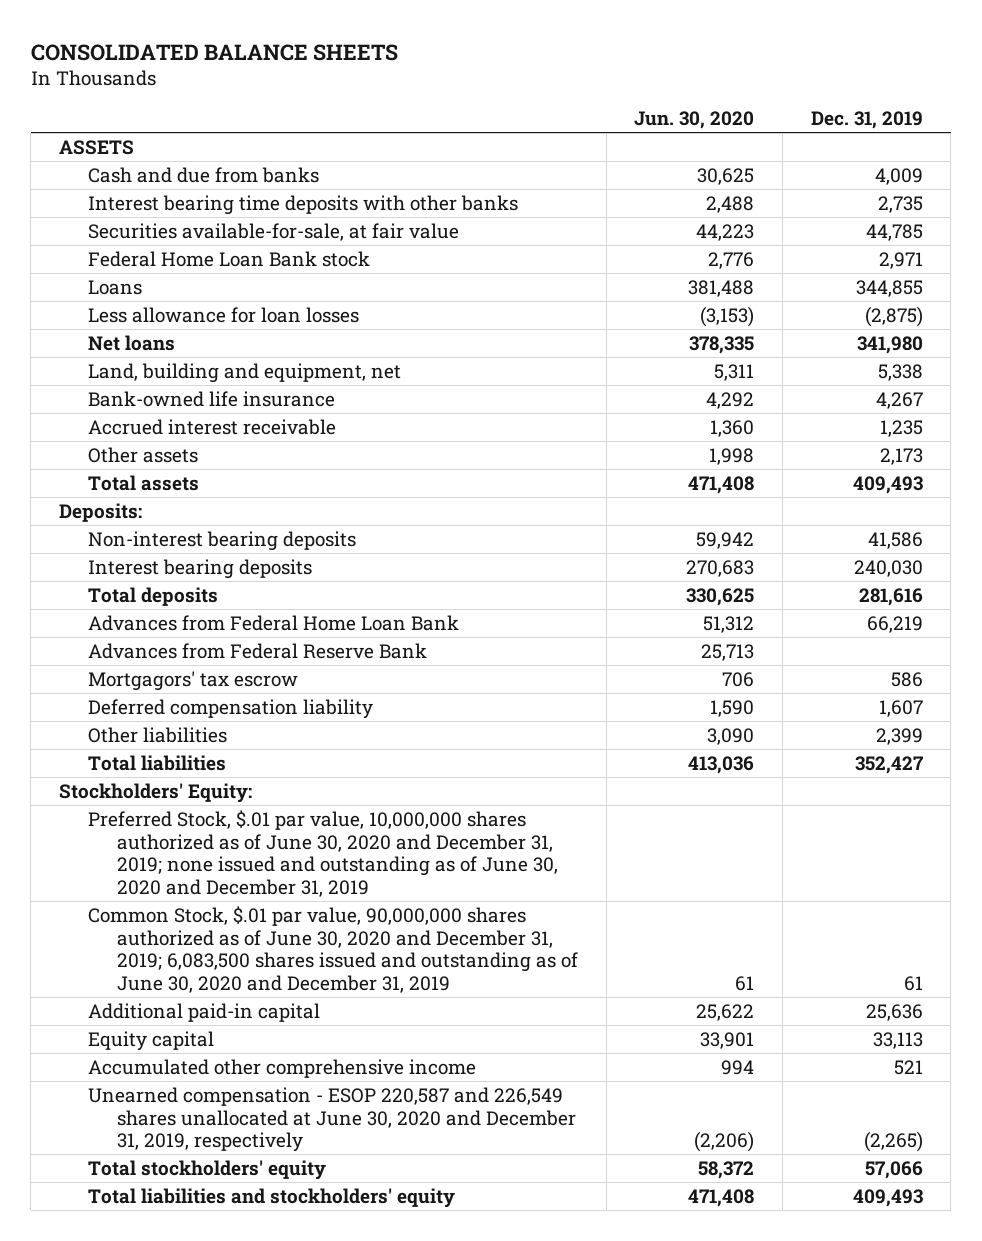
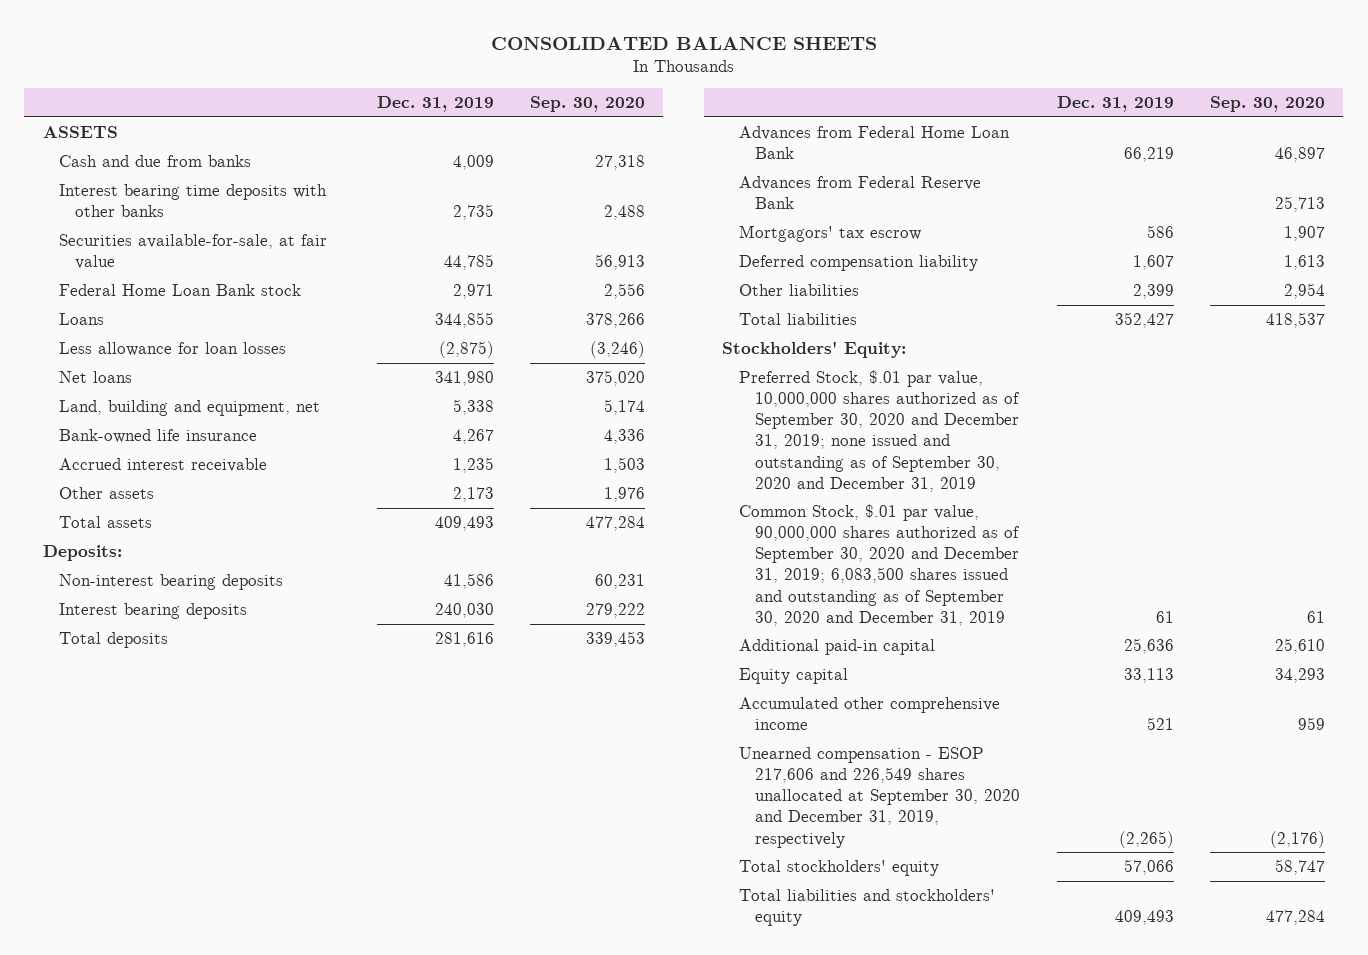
[634,111,755,130] Jun. 30, 2020 -> none
none -> [530,96,646,113] Sep. 30, 2020
[87,809,558,897] Preferred Stock, $.01 par value, 10,000,000 shares authorized as of June 30, 2020 and December 31, 2019; none issued and outstanding as of June 30, 2020 and December 31, 2019 -> [738,369,1021,492] Preferred Stock, $.01 par value, 10,000,000 shares authorized as of September 30, 2020 and December 31, 2019; none issued and outstanding as of September 30, 2020 and December 31, 2019
[87,905,578,993] Common Stock, $.01 par value, 90,000,000 shares authorized as of June 30, 2020 and December 31, 2019; 6,083,500 shares issued and outstanding as of June 30, 2020 and December 31, 2019 -> [738,503,1021,626] Common Stock, $.01 par value, 90,000,000 shares authorized as of September 30, 2020 and December 31, 2019; 6,083,500 shares issued and outstanding as of September 30, 2020 and December 31, 2019
[87,1086,576,1153] Unearned compensation - ESOP 220,587 and 226,549 shares unallocated at June 30, 2020 and December 31, 2019, respectively -> [738,746,1021,848] Unearned compensation - ESOP 217,606 and 226,549 shares unallocated at September 30, 2020 and December 31, 2019, respectively

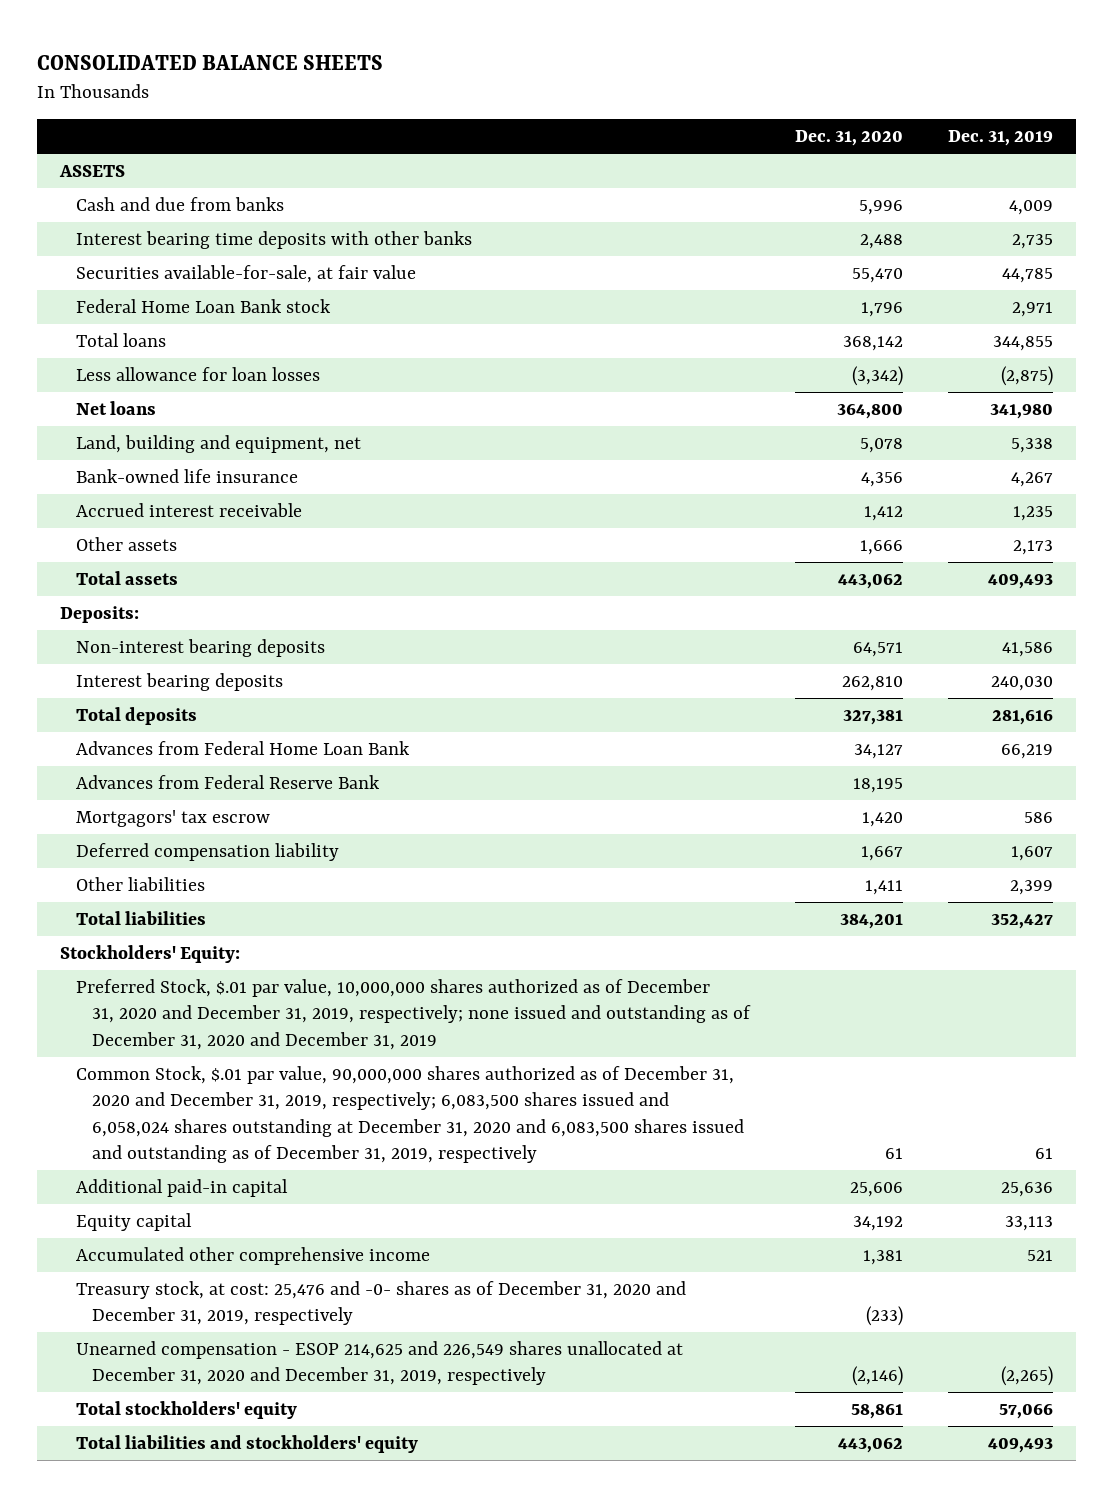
[530,96,646,113] Sep. 30, 2020 -> none
none -> [795,130,904,147] Dec. 31, 2020
[58,312,104,325] Loans -> [76,332,167,347] Total loans
[738,369,1021,492] Preferred Stock, $.01 par value, 10,000,000 shares authorized as of September 30, 2020 and December 31, 2019; none issued and outstanding as of September 30, 2020 and December 31, 2019 -> [76,978,752,1050] Preferred Stock, $.01 par value, 10,000,000 shares authorized as of December 31, 2020 and December 31, 2019, respectively; none issued and outstanding as of December 31, 2020 and December 31, 2019
[738,503,1021,626] Common Stock, $.01 par value, 90,000,000 shares authorized as of September 30, 2020 and December 31, 2019; 6,083,500 shares issued and outstanding as of September 30, 2020 and December 31, 2019 -> [76,1065,745,1163] Common Stock, $.01 par value, 90,000,000 shares authorized as of December 31, 2020 and December 31, 2019, respectively; 6,083,500 shares issued and 6,058,024 shares outstanding at December 31, 2020 and 6,083,500 shares issued and outstanding as of December 31, 2019, respectively
none -> [76,1280,687,1326] Treasury stock, at cost: 25,476 and -0- shares as of December 31, 2020 and December 31, 2019, respectively
[738,746,1021,848] Unearned compensation - ESOP 217,606 and 226,549 shares unallocated at September 30, 2020 and December 31, 2019, respectively -> [76,1340,684,1386] Unearned compensation - ESOP 214,625 and 226,549 shares unallocated at December 31, 2020 and December 31, 2019, respectively

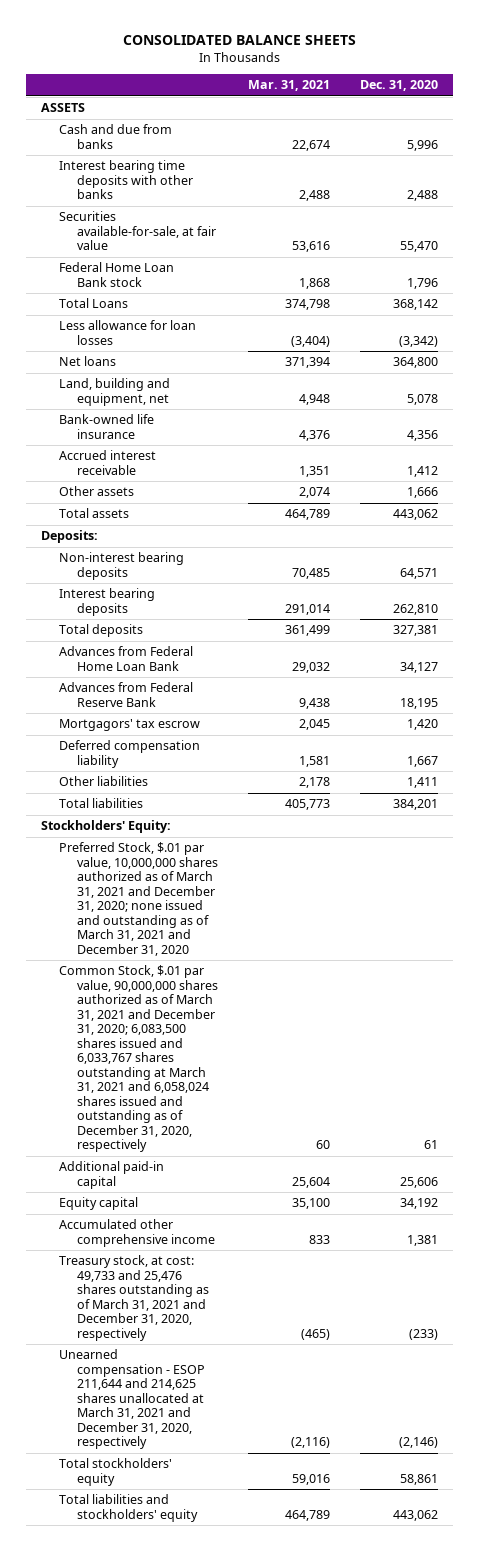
[948,130,1054,147] Dec. 31, 2019 -> none
none -> [248,80,331,92] Mar. 31, 2021
[76,332,167,347] Total loans -> [59,298,129,309] Total Loans
[76,978,752,1050] Preferred Stock, $.01 par value, 10,000,000 shares authorized as of December 31, 2020 and December 31, 2019, respectively; none issued and outstanding as of December 31, 2020 and December 31, 2019 -> [59,842,219,956] Preferred Stock, $.01 par value, 10,000,000 shares authorized as of March 31, 2021 and December 31, 2020; none issued and outstanding as of March 31, 2021 and December 31, 2020
[76,1065,745,1163] Common Stock, $.01 par value, 90,000,000 shares authorized as of December 31, 2020 and December 31, 2019, respectively; 6,083,500 shares issued and 6,058,024 shares outstanding at December 31, 2020 and 6,083,500 shares issued and outstanding as of December 31, 2019, respectively -> [59,965,219,1153] Common Stock, $.01 par value, 90,000,000 shares authorized as of March 31, 2021 and December 31, 2020; 6,083,500 shares issued and 6,033,767 shares outstanding at March 31, 2021 and 6,058,024 shares issued and outstanding as of December 31, 2020, respectively
[76,1280,687,1326] Treasury stock, at cost: 25,476 and -0- shares as of December 31, 2020 and December 31, 2019, respectively -> [59,1255,210,1341] Treasury stock, at cost: 49,733 and 25,476 shares outstanding as of March 31, 2021 and December 31, 2020, respectively
[76,1340,684,1386] Unearned compensation - ESOP 214,625 and 226,549 shares unallocated at December 31, 2020 and December 31, 2019, respectively -> [59,1349,206,1450] Unearned compensation - ESOP 211,644 and 214,625 shares unallocated at March 31, 2021 and December 31, 2020, respectively

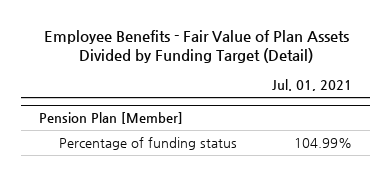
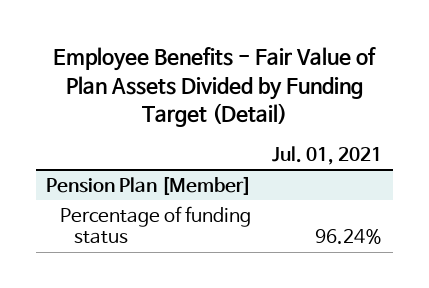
[294,137,353,148] 104.99% -> [315,229,383,245] 96.24%

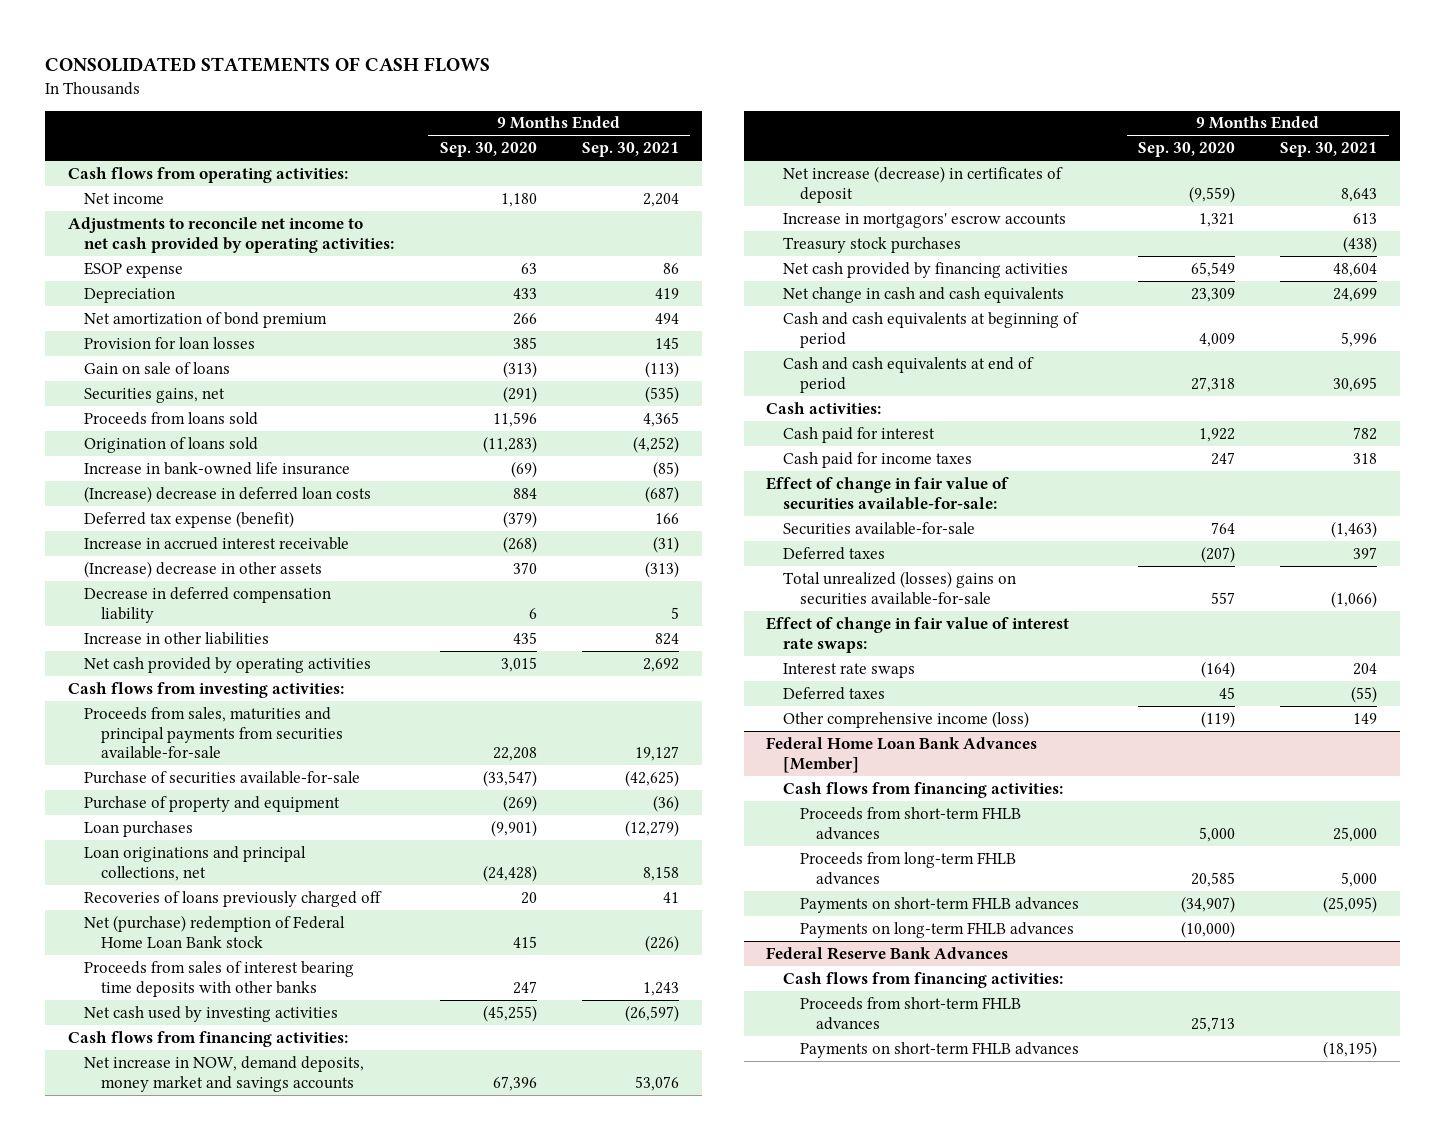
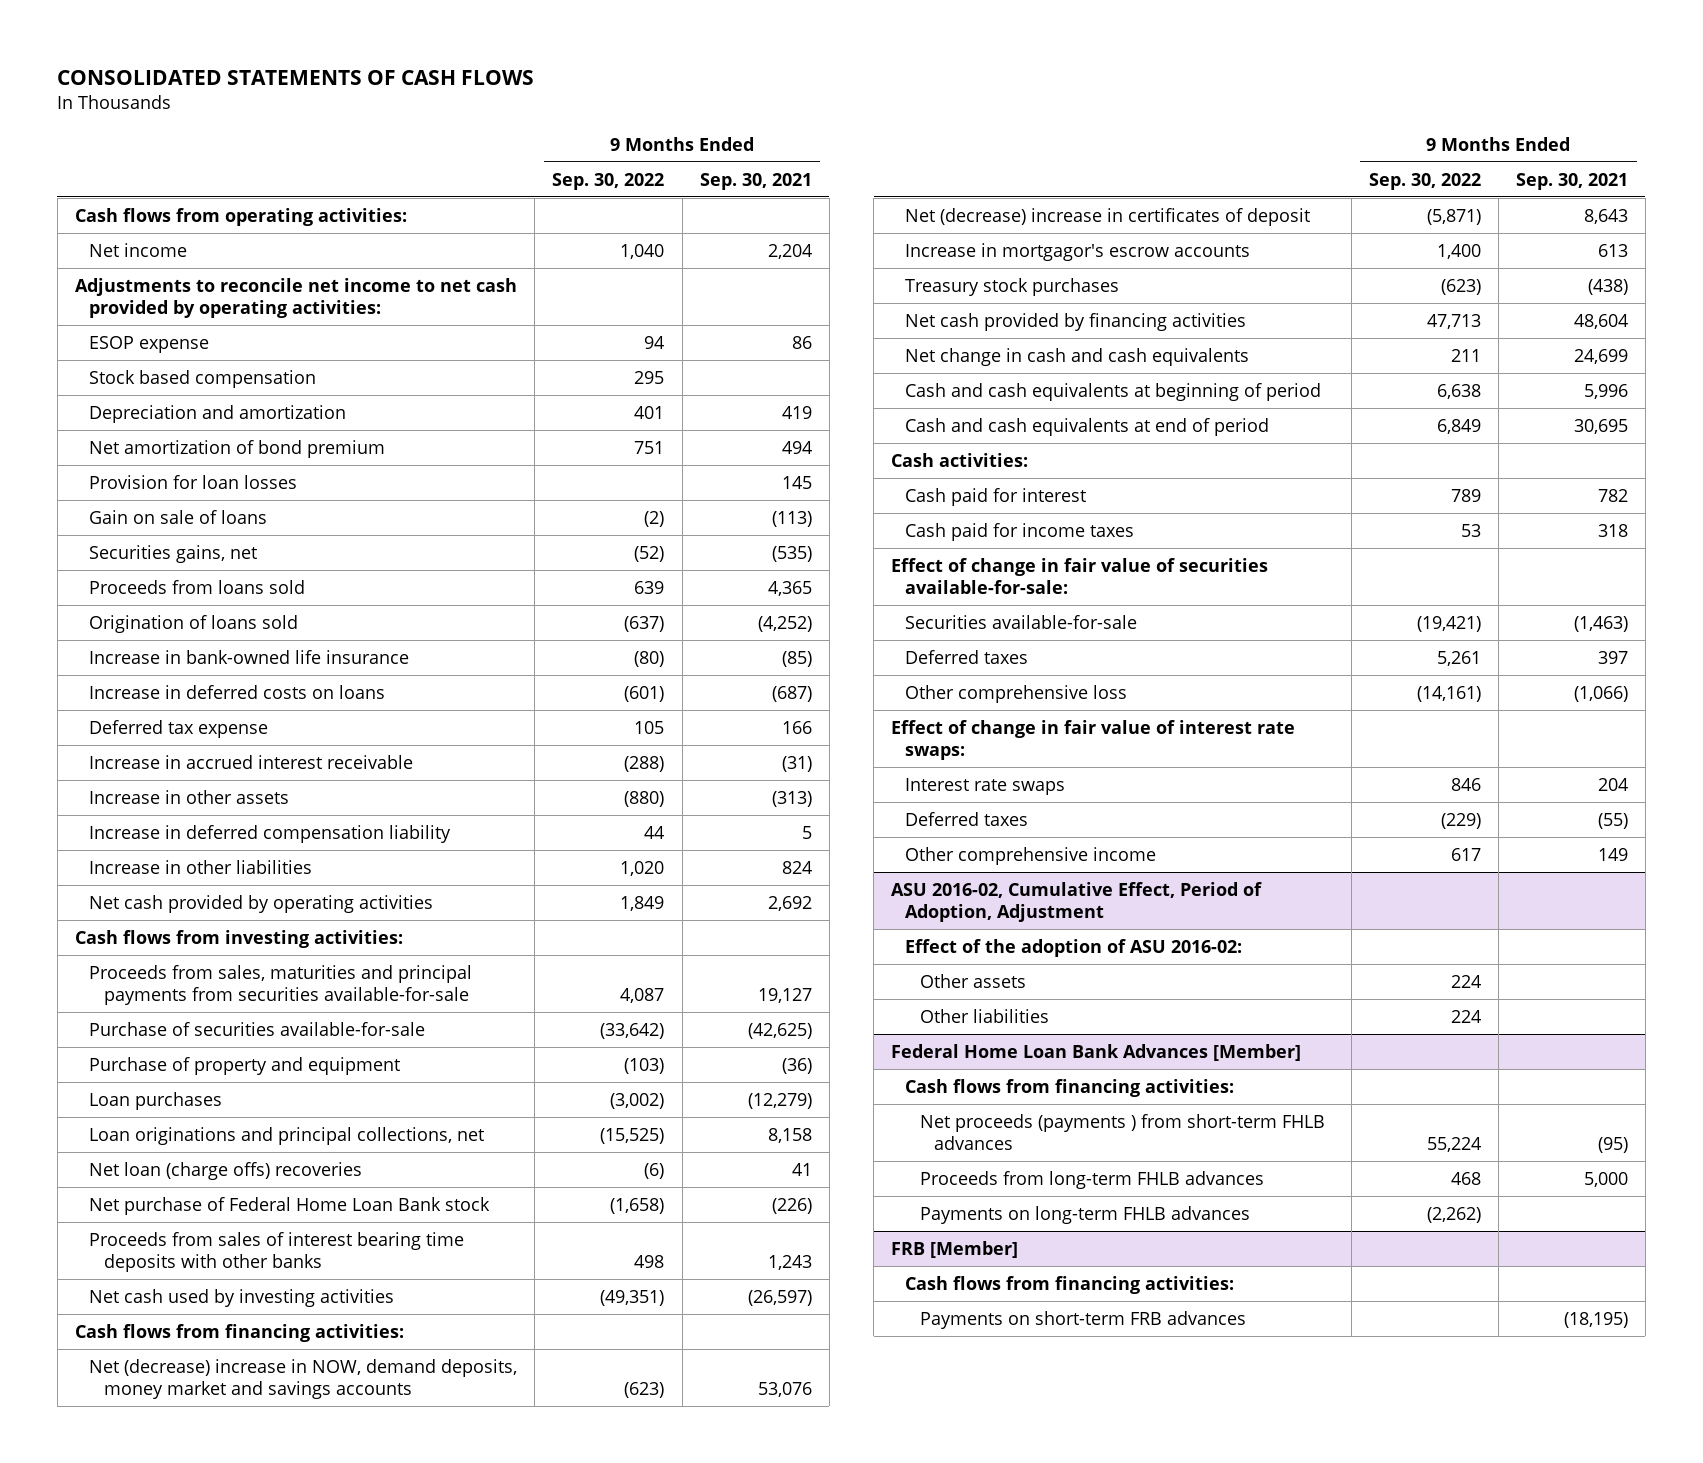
[439,142,537,158] Sep. 30, 2020 -> none
none -> [552,172,665,190] Sep. 30, 2022
none -> [89,369,317,388] Stock based compensation
[84,287,176,303] Depreciation -> [89,404,347,423] Depreciation and amortization
[84,485,372,503] (Increase) decrease in deferred loan costs -> [89,684,386,699] Increase in deferred costs on loans
[84,510,295,528] Deferred tax expense (benefit) -> [89,719,269,738] Deferred tax expense
[84,560,323,578] (Increase) decrease in other assets -> [89,789,290,804] Increase in other assets
[84,586,332,623] Decrease in deferred compensation liability -> [89,824,452,843] Increase in deferred compensation liability
[84,890,383,907] Recoveries of loans previously charged off -> none
none -> [89,1161,363,1180] Net loan (charge offs) recoveries
[84,914,346,948] Net (purchase) redemption of Federal Home Loan Bank stock -> [89,1196,491,1215] Net purchase of Federal Home Loan Bank stock
[84,1055,365,1092] Net increase in NOW, demand deposits, money market and savings accounts -> [89,1358,518,1400] Net (decrease) increase in NOW, demand deposits, money market and savings accounts
[782,165,1063,203] Net increase (decrease) in certificates of deposit -> [905,207,1311,226] Net (decrease) increase in certificates of deposit
[782,212,1066,228] Increase in mortgagors' escrow accounts -> [905,242,1251,261] Increase in mortgagor's escrow accounts
[782,570,1016,605] Total unrealized (losses) gains on securities available-for-sale -> [905,684,1128,703] Other comprehensive loss
[782,710,1029,728] Other comprehensive income (loss) -> [905,846,1157,865] Other comprehensive income
none -> [891,881,1263,923] ASU 2016-02, Cumulative Effect, Period of Adoption, Adjustment
none -> [905,938,1243,957] Effect of the adoption of ASU 2016-02:
none -> [919,973,1026,988] Other assets
none -> [919,1008,1049,1023] Other liabilities
[799,806,1021,840] Proceeds from short-term FHLB advances -> [919,1113,1325,1151] Net proceeds (payments ) from short-term FHLB advances
[1333,826,1378,842] 25,000 -> [1597,1137,1628,1154] (95)
[799,896,1079,913] Payments on short-term FHLB advances -> none
[766,946,1009,960] Federal Reserve Bank Advances -> [891,1240,1019,1258] FRB [Member]
[799,996,1021,1030] Proceeds from short-term FHLB advances -> none
[799,1041,1079,1058] Payments on short-term FHLB advances -> [919,1310,1246,1329] Payments on short-term FRB advances

